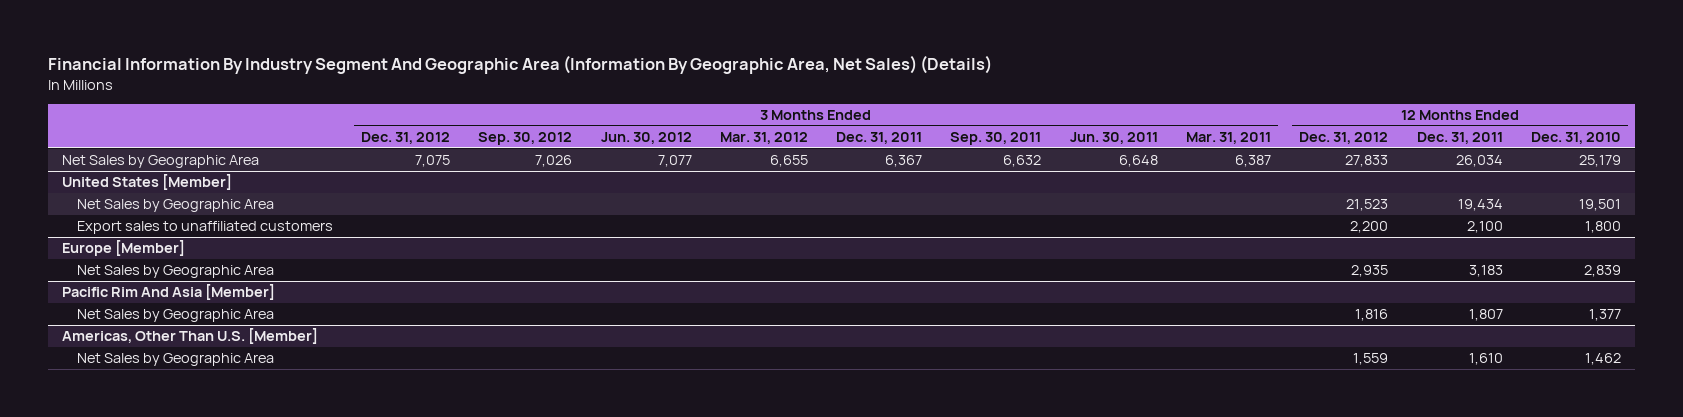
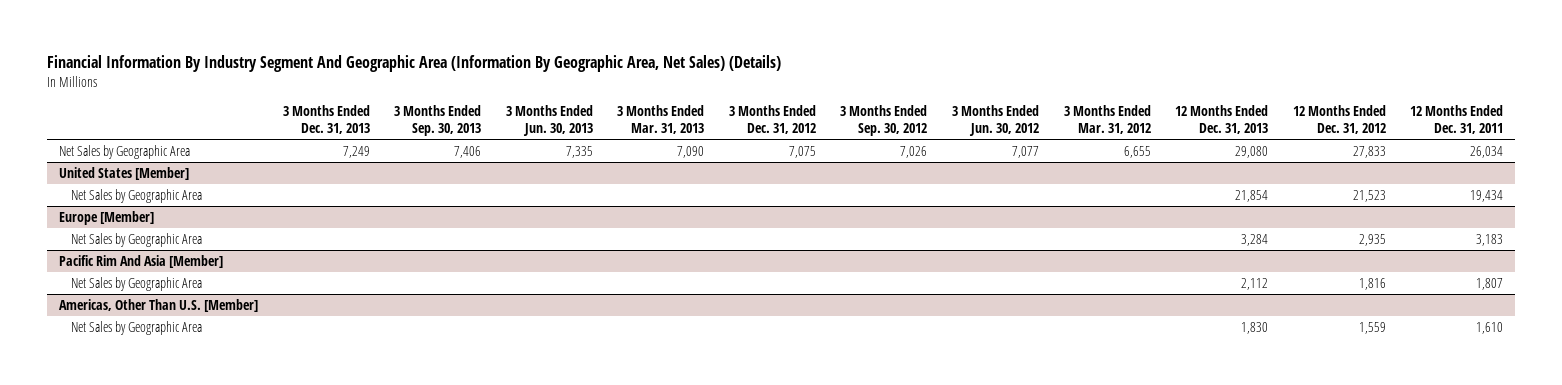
[836,132,923,145] Dec. 31, 2011 -> none
[950,132,1042,146] Sep. 30, 2011 -> none
[1069,132,1158,145] Jun. 30, 2011 -> none
[1185,132,1271,145] Mar. 31, 2011 -> none
[1530,132,1621,145] Dec. 31, 2010 -> none
none -> [282,105,370,135] 3 Months Ended Dec. 31, 2013
none -> [394,105,482,137] 3 Months Ended Sep. 30, 2013
none -> [505,105,593,137] 3 Months Ended Jun. 30, 2013
none -> [617,105,705,135] 3 Months Ended Mar. 31, 2013
none -> [1175,105,1269,135] 12 Months Ended Dec. 31, 2013
[76,221,333,235] Export sales to unaffiliated customers -> none

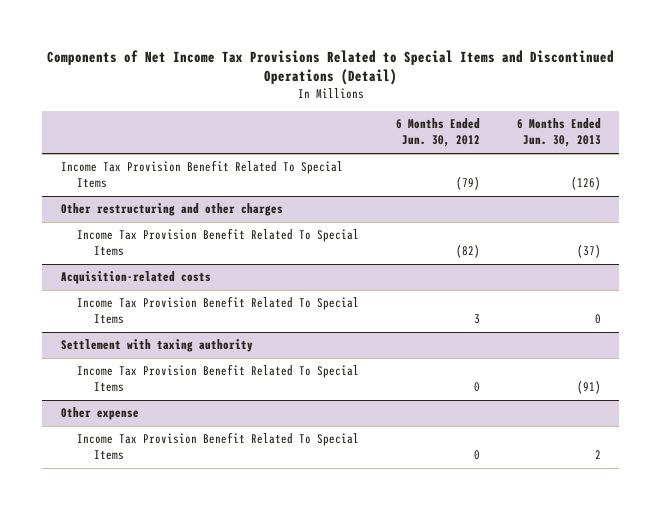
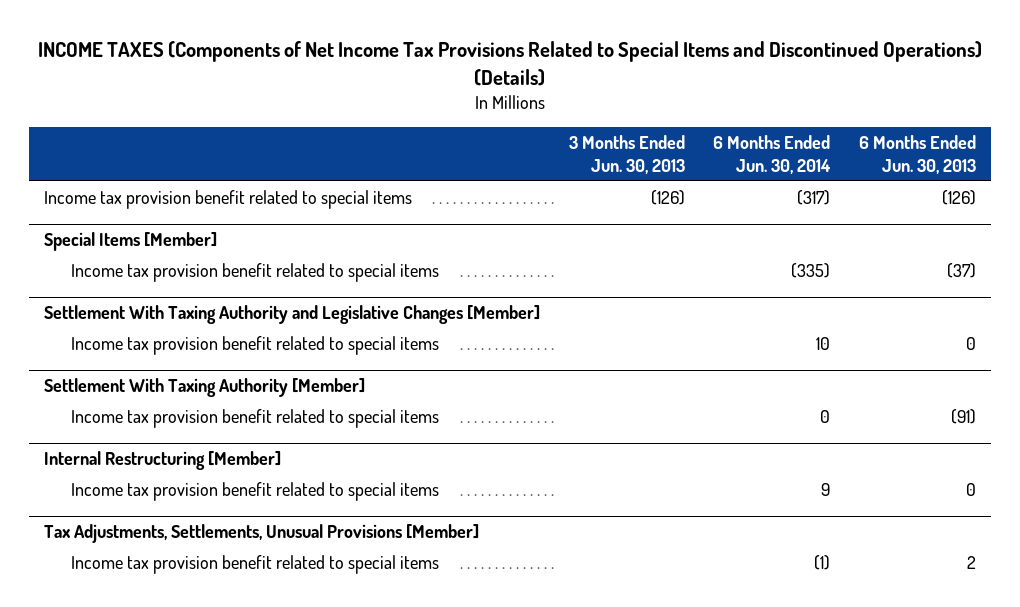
[46,49,614,86] Components of Net Income Tax Provisions Related to Special Items and Discontinued Operations (Detail) -> [37,41,982,87] INCOME TAXES (Components of Net Income Tax Provisions Related to Special Items and Discontinued Operations) (Details)
[396,118,481,148] 6 Months Ended Jun. 30, 2012 -> none
none -> [568,135,685,174] 3 Months Ended Jun. 30, 2013
none -> [713,135,832,174] 6 Months Ended Jun. 30, 2014
[60,203,283,217] Other restructuring and other charges -> none
[60,271,211,285] Acquisition-related costs -> none
[60,407,139,421] Other expense -> none
[60,160,343,189] Income Tax Provision Benefit Related To Special Items -> [43,189,412,209] Income tax provision benefit related to special items
none -> [43,232,217,252] Special Items [Member]
[77,228,360,257] Income Tax Provision Benefit Related To Special Items -> [70,262,439,282] Income tax provision benefit related to special items
none -> [43,305,540,325] Settlement With Taxing Authority and Legislative Changes [Member]
[77,296,360,325] Income Tax Provision Benefit Related To Special Items -> [70,335,439,355] Income tax provision benefit related to special items
[60,339,253,353] Settlement with taxing authority -> [43,378,365,398] Settlement With Taxing Authority [Member]
[77,364,360,393] Income Tax Provision Benefit Related To Special Items -> [70,408,439,428] Income tax provision benefit related to special items
none -> [43,451,281,471] Internal Restructuring [Member]
[77,432,360,461] Income Tax Provision Benefit Related To Special Items -> [70,481,439,501] Income tax provision benefit related to special items
[594,450,601,460] 2 -> [966,482,977,496] 0
none -> [43,524,479,544] Tax Adjustments, Settlements, Unusual Provisions [Member]
none -> [70,554,439,574] Income tax provision benefit related to special items

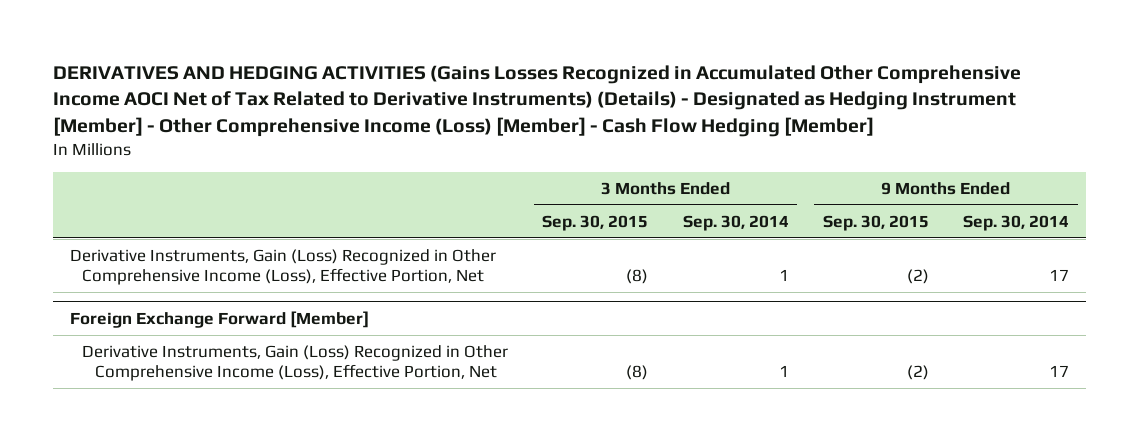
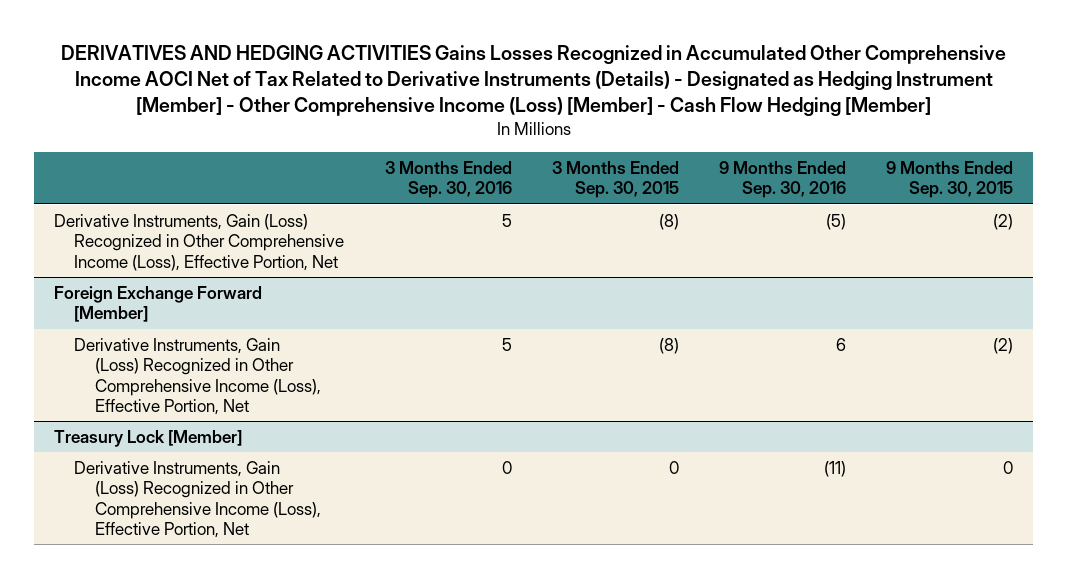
[52,65,1021,137] DERIVATIVES AND HEDGING ACTIVITIES (Gains Losses Recognized in Accumulated Other Comprehensive Income AOCI Net of Tax Related to Derivative Instruments) (Details) - Designated as Hedging Instrument [Member] - Other Comprehensive Income (Loss) [Member] - Cash Flow Hedging [Member] -> [60,44,1006,117] DERIVATIVES AND HEDGING ACTIVITIES Gains Losses Recognized in Accumulated Other Comprehensive Income AOCI Net of Tax Related to Derivative Instruments (Details) - Designated as Hedging Instrument [Member] - Other Comprehensive Income (Loss) [Member] - Cash Flow Hedging [Member]
[682,214,789,231] Sep. 30, 2014 -> none
[963,214,1070,231] Sep. 30, 2014 -> none
none -> [384,160,512,199] 3 Months Ended Sep. 30, 2016
none -> [719,160,847,199] 9 Months Ended Sep. 30, 2016
none -> [53,429,242,447] Treasury Lock [Member]
none -> [74,460,321,539] Derivative Instruments, Gain (Loss) Recognized in Other Comprehensive Income (Loss), Effective Portion, Net

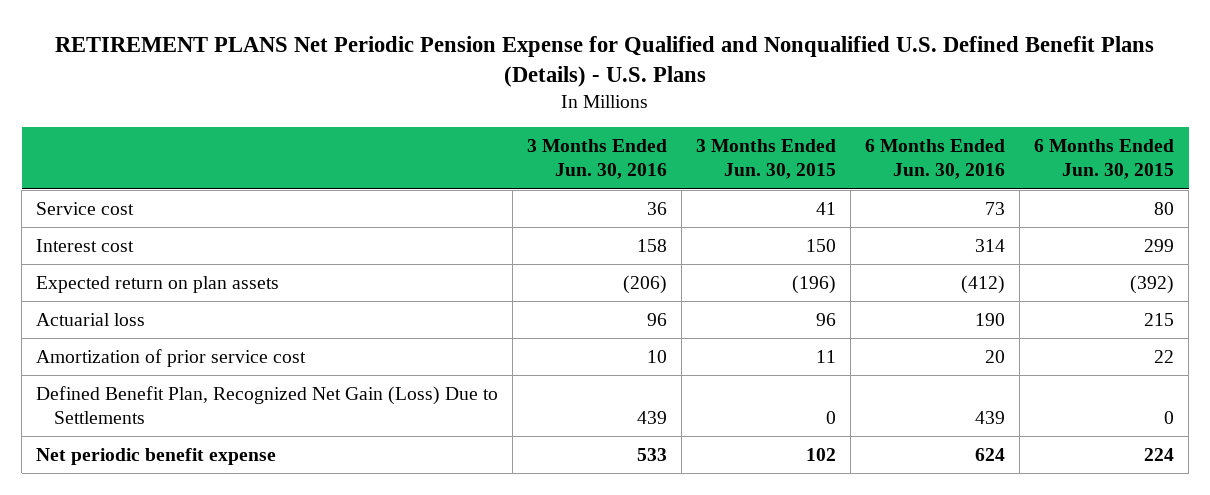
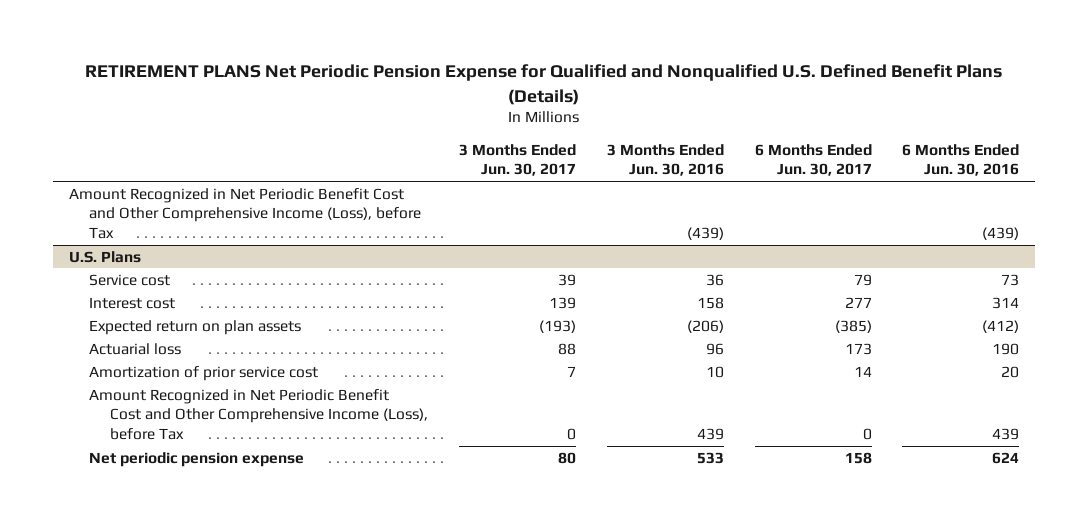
[55,35,1155,87] RETIREMENT PLANS Net Periodic Pension Expense for Qualified and Nonqualified U.S. Defined Benefit Plans (Details) - U.S. Plans -> [85,64,1003,105] RETIREMENT PLANS Net Periodic Pension Expense for Qualified and Nonqualified U.S. Defined Benefit Plans (Details)
[696,139,837,180] 3 Months Ended Jun. 30, 2015 -> none
[1034,139,1175,180] 6 Months Ended Jun. 30, 2015 -> none
none -> [458,143,576,177] 3 Months Ended Jun. 30, 2017
none -> [754,143,872,177] 6 Months Ended Jun. 30, 2017
none -> [68,187,422,240] Amount Recognized in Net Periodic Benefit Cost and Other Comprehensive Income (Loss), before Tax
none -> [68,250,141,263] U.S. Plans
[36,386,499,424] Defined Benefit Plan, Recognized Net Gain (Loss) Due to Settlements -> [89,388,429,441] Amount Recognized in Net Periodic Benefit Cost and Other Comprehensive Income (Loss), before Tax
[36,448,277,466] Net periodic benefit expense -> [89,451,305,467] Net periodic pension expense

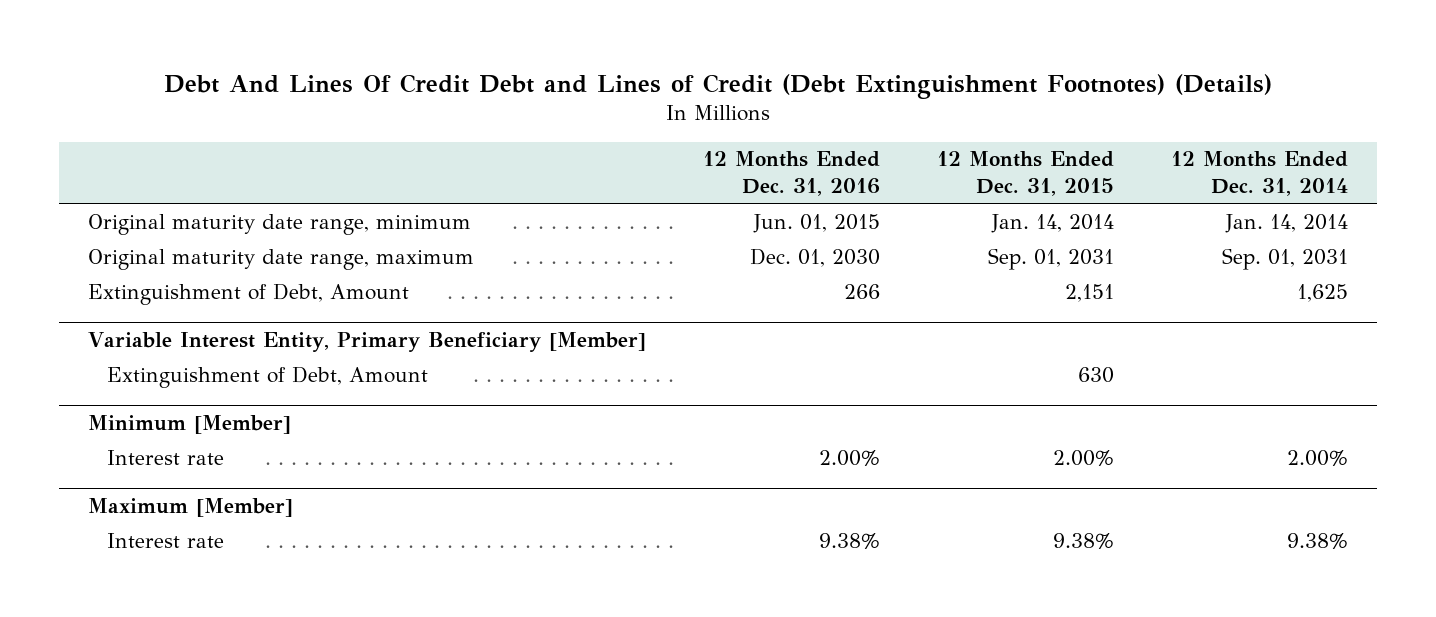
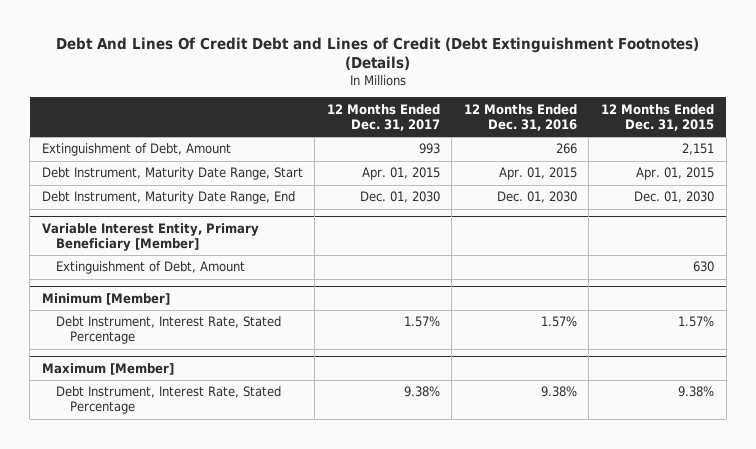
[1171,151,1349,197] 12 Months Ended Dec. 31, 2014 -> none
none -> [326,103,440,131] 12 Months Ended Dec. 31, 2017
[87,213,471,235] Original maturity date range, minimum -> none
[87,248,474,270] Original maturity date range, maximum -> none
none -> [41,167,303,181] Debt Instrument, Maturity Date Range, Start
none -> [41,191,295,205] Debt Instrument, Maturity Date Range, End
[106,449,224,465] Interest rate -> [55,316,281,345] Debt Instrument, Interest Rate, Stated Percentage
[818,449,880,466] 2.00% -> [540,316,577,328] 1.57%
[1053,449,1115,466] 2.00% -> [678,316,715,328] 1.57%
[106,532,224,548] Interest rate -> [55,386,281,415] Debt Instrument, Interest Rate, Stated Percentage

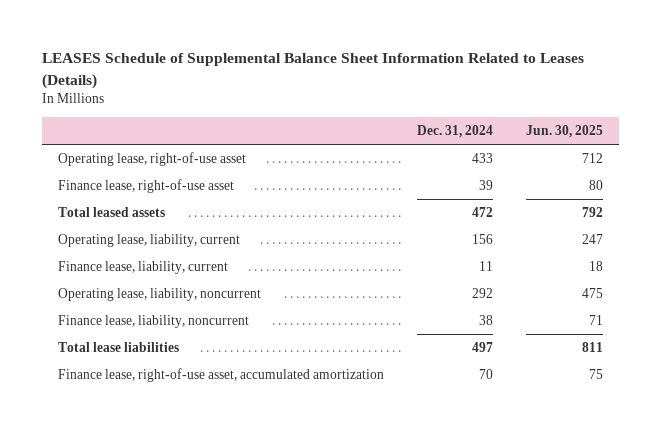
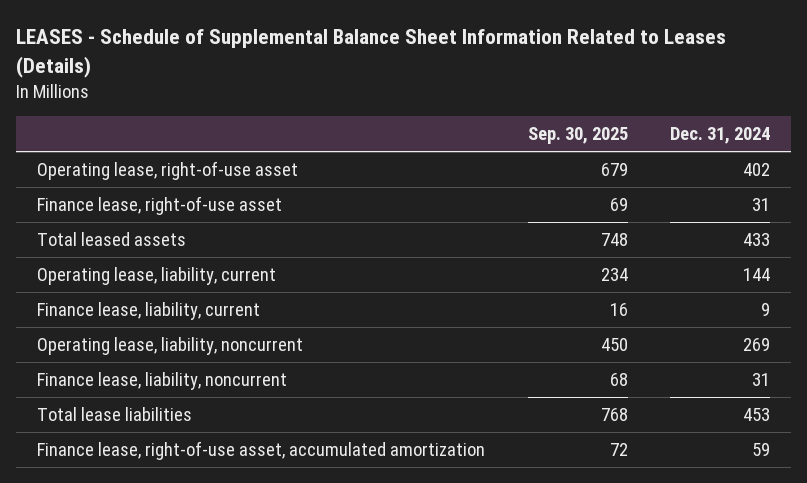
[42,53,585,89] LEASES Schedule of Supplemental Balance Sheet Information Related to Leases (Details) -> [15,29,726,79] LEASES - Schedule of Supplemental Balance Sheet Information Related to Leases (Details)
[525,124,603,138] Jun. 30, 2025 -> none
none -> [527,127,628,145] Sep. 30, 2025
[472,153,494,164] 433 -> [742,162,770,176] 402
[479,180,494,191] 39 -> [751,197,770,211] 31
[472,207,494,218] 472 -> [742,232,770,246] 433
[472,234,494,245] 156 -> [742,267,770,281] 144
[479,261,494,272] 11 -> [760,302,770,316] 9
[472,288,494,299] 292 -> [742,337,770,351] 269
[479,315,494,326] 38 -> [751,372,770,386] 31
[472,342,494,353] 497 -> [742,407,770,421] 453
[479,369,494,380] 70 -> [751,442,770,456] 59

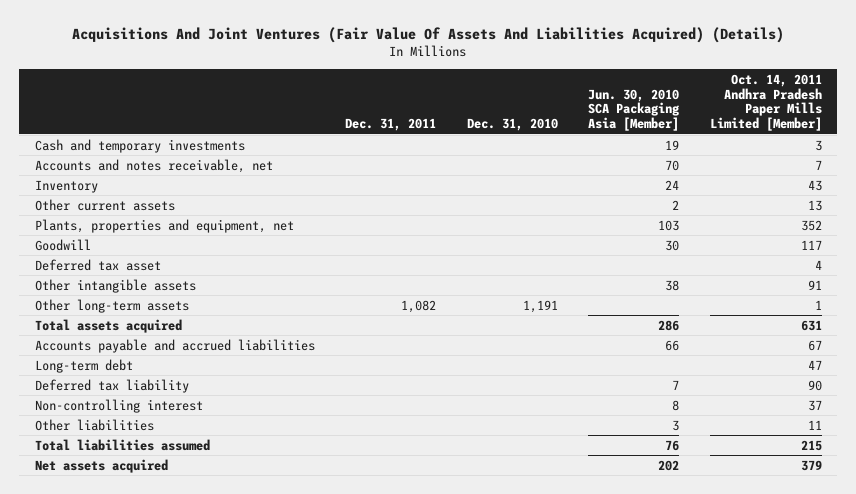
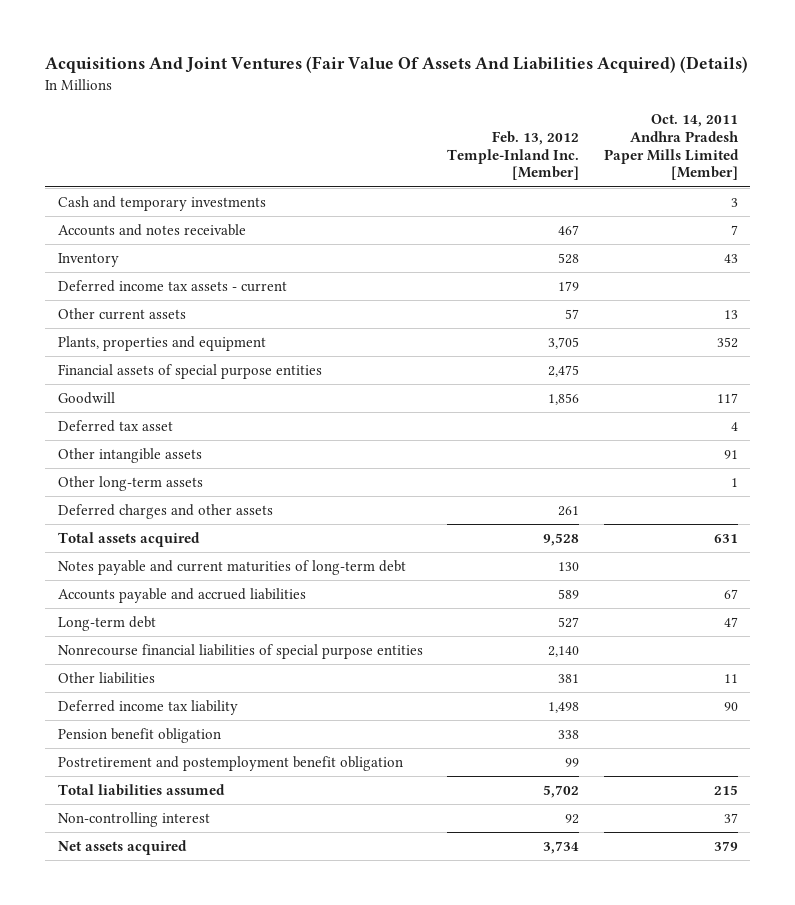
[345,118,437,132] Dec. 31, 2011 -> none
[466,118,558,132] Dec. 31, 2010 -> none
[588,88,681,132] Jun. 30, 2010 SCA Packaging Asia [Member] -> none
none -> [447,130,580,181] Feb. 13, 2012 Temple-Inland Inc. [Member]
[34,158,273,173] Accounts and notes receivable, net -> [57,224,246,237] Accounts and notes receivable
none -> [57,280,287,293] Deferred income tax assets - current
[34,218,294,233] Plants, properties and equipment, net -> [57,336,266,352] Plants, properties and equipment
none -> [57,364,322,380] Financial assets of special purpose entities
none -> [57,504,273,520] Deferred charges and other assets
none -> [57,560,406,576] Notes payable and current maturities of long-term debt
[34,378,189,393] Deferred tax liability -> none
none -> [57,644,423,660] Nonrecourse financial liabilities of special purpose entities
none -> [57,700,238,716] Deferred income tax liability
none -> [57,728,221,744] Pension benefit obligation
none -> [57,756,403,772] Postretirement and postemployment benefit obligation
[34,398,203,413] Non-controlling interest -> [57,812,210,828] Non-controlling interest

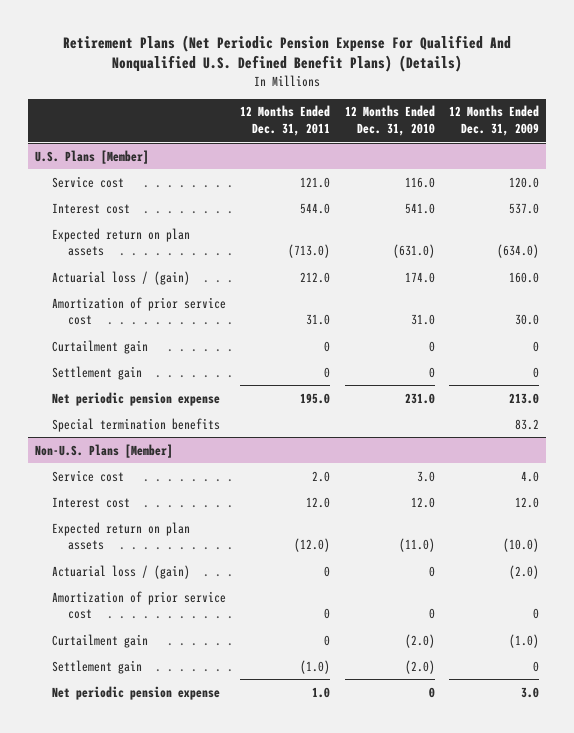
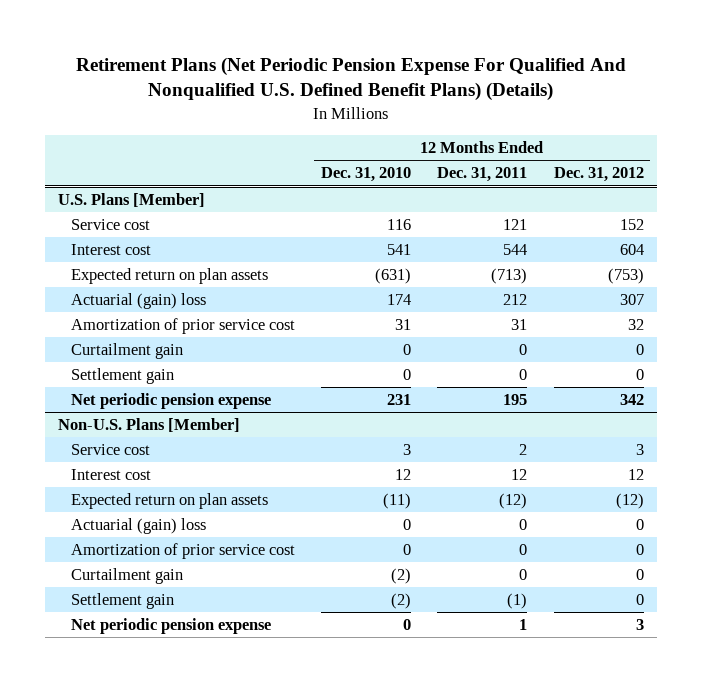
[449,105,540,137] 12 Months Ended Dec. 31, 2009 -> none
none -> [553,167,644,183] Dec. 31, 2012
[300,176,331,188] 121.0 -> [503,218,528,230] 121
[404,176,435,188] 116.0 -> [386,218,411,230] 116
[300,202,331,214] 544.0 -> [503,243,528,255] 544
[404,202,435,214] 541.0 -> [386,243,411,255] 541
[288,244,331,259] (713.0) -> [491,267,528,284] (713)
[392,244,435,259] (631.0) -> [374,267,411,284] (631)
[51,270,190,285] Actuarial loss / (gain) -> [70,292,206,309] Actuarial (gain) loss
[300,271,331,283] 212.0 -> [503,293,528,305] 212
[404,271,435,283] 174.0 -> [386,293,411,305] 174
[306,314,331,326] 31.0 -> [511,318,528,330] 31
[410,314,435,326] 31.0 -> [394,318,411,330] 31
[51,417,220,432] Special termination benefits -> none
[300,392,331,404] 195.0 -> [503,393,528,405] 195
[404,392,435,404] 231.0 -> [386,393,411,405] 231
[312,470,331,482] 2.0 -> [519,443,528,455] 2
[416,470,435,482] 3.0 -> [402,443,411,455] 3
[306,496,331,508] 12.0 -> [511,468,528,480] 12
[410,496,435,508] 12.0 -> [394,468,411,480] 12
[294,538,331,553] (12.0) -> [499,492,528,509] (12)
[398,538,435,553] (11.0) -> [382,492,411,509] (11)
[51,564,190,579] Actuarial loss / (gain) -> [70,517,206,534] Actuarial (gain) loss
[404,633,435,648] (2.0) -> [390,567,411,584] (2)
[300,659,331,674] (1.0) -> [507,592,528,609] (1)
[404,659,435,674] (2.0) -> [390,592,411,609] (2)
[312,686,331,698] 1.0 -> [519,618,528,630] 1

